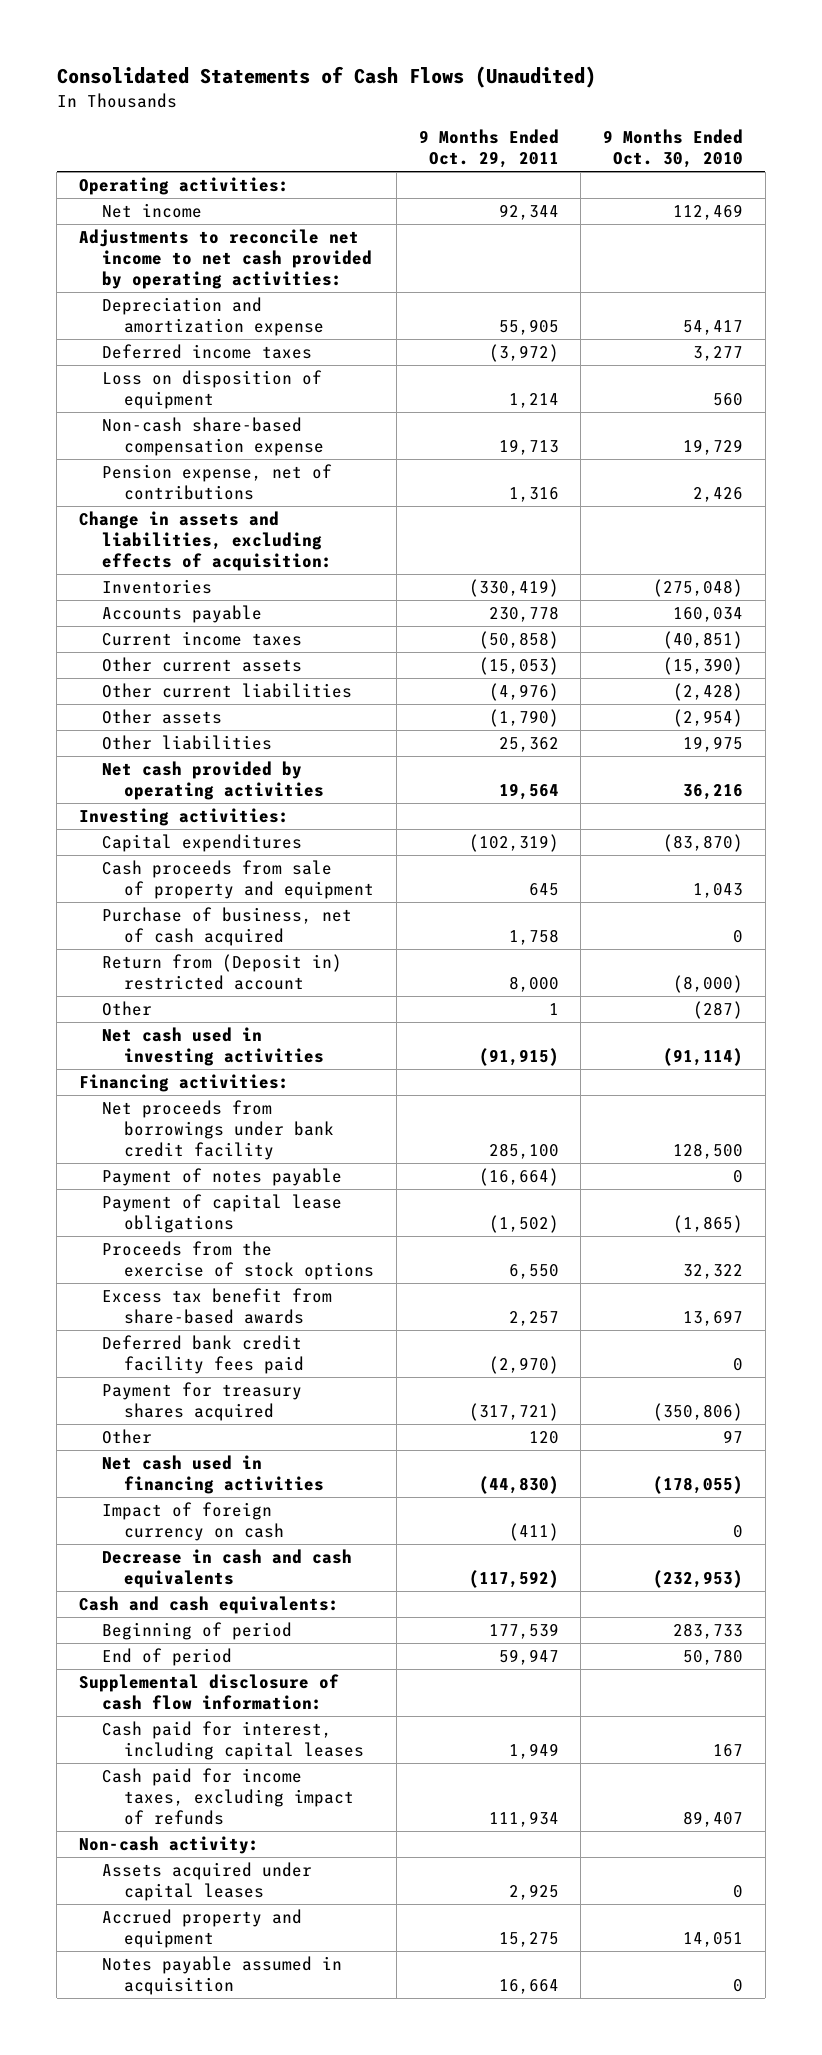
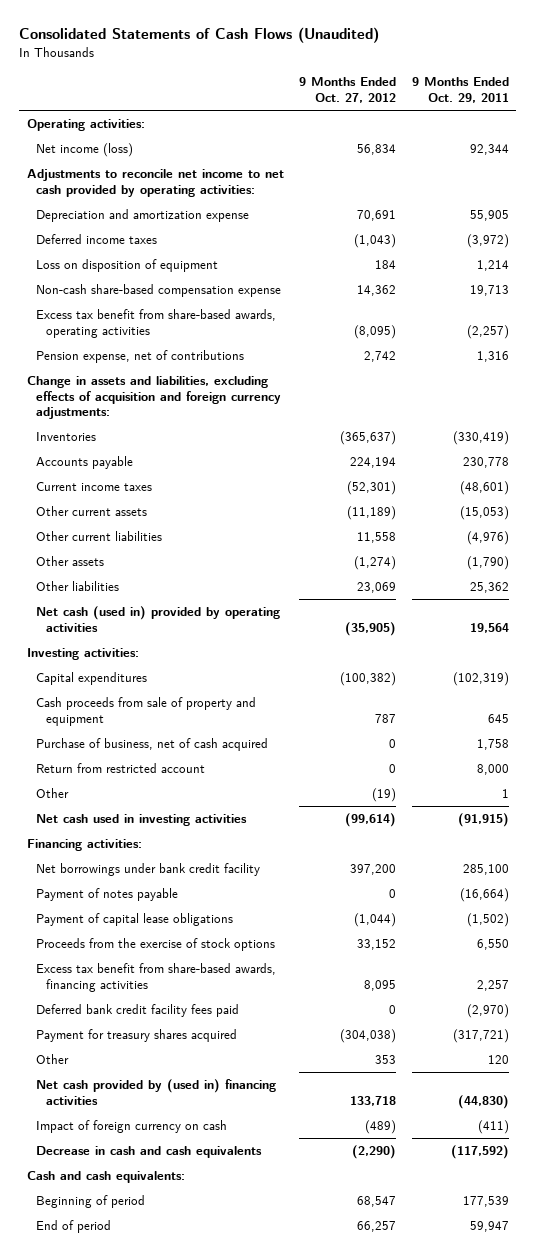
[602,128,743,169] 9 Months Ended Oct. 30, 2010 -> none
none -> [299,77,397,104] 9 Months Ended Oct. 27, 2012
[101,203,202,219] Net income -> [36,143,134,158] Net income (loss)
none -> [36,309,277,338] Excess tax benefit from share-based awards, operating activities
[78,511,332,572] Change in assets and liabilities, excluding effects of acquisition: -> [27,376,282,420] Change in assets and liabilities, excluding effects of acquisition and foreign currency adjustments:
[478,631,559,650] (50,858) -> [459,481,509,496] (48,601)
[101,761,325,801] Net cash provided by operating activities -> [36,606,281,632] Net cash (used in) provided by operating activities
[101,954,342,991] Return from (Deposit in) restricted account -> [36,763,206,774] Return from restricted account
[101,1100,335,1161] Net proceeds from borrowings under bank credit facility -> [36,863,261,877] Net borrowings under bank credit facility
[101,1288,332,1325] Excess tax benefit from share-based awards -> [36,963,277,992] Excess tax benefit from share-based awards, financing activities
[101,1455,325,1495] Net cash used in financing activities -> [36,1079,277,1105] Net cash provided by (used in) financing activities
[78,1674,339,1711] Supplemental disclosure of cash flow information: -> none
[101,1721,365,1761] Cash paid for interest, including capital leases -> none
[101,1768,355,1826] Cash paid for income taxes, excluding impact of refunds -> none
[78,1836,259,1855] Non-cash activity: -> none
[101,1862,312,1902] Assets acquired under capital leases -> none
[101,1909,302,1949] Accrued property and equipment -> none
[101,1956,342,1996] Notes payable assumed in acquisition -> none

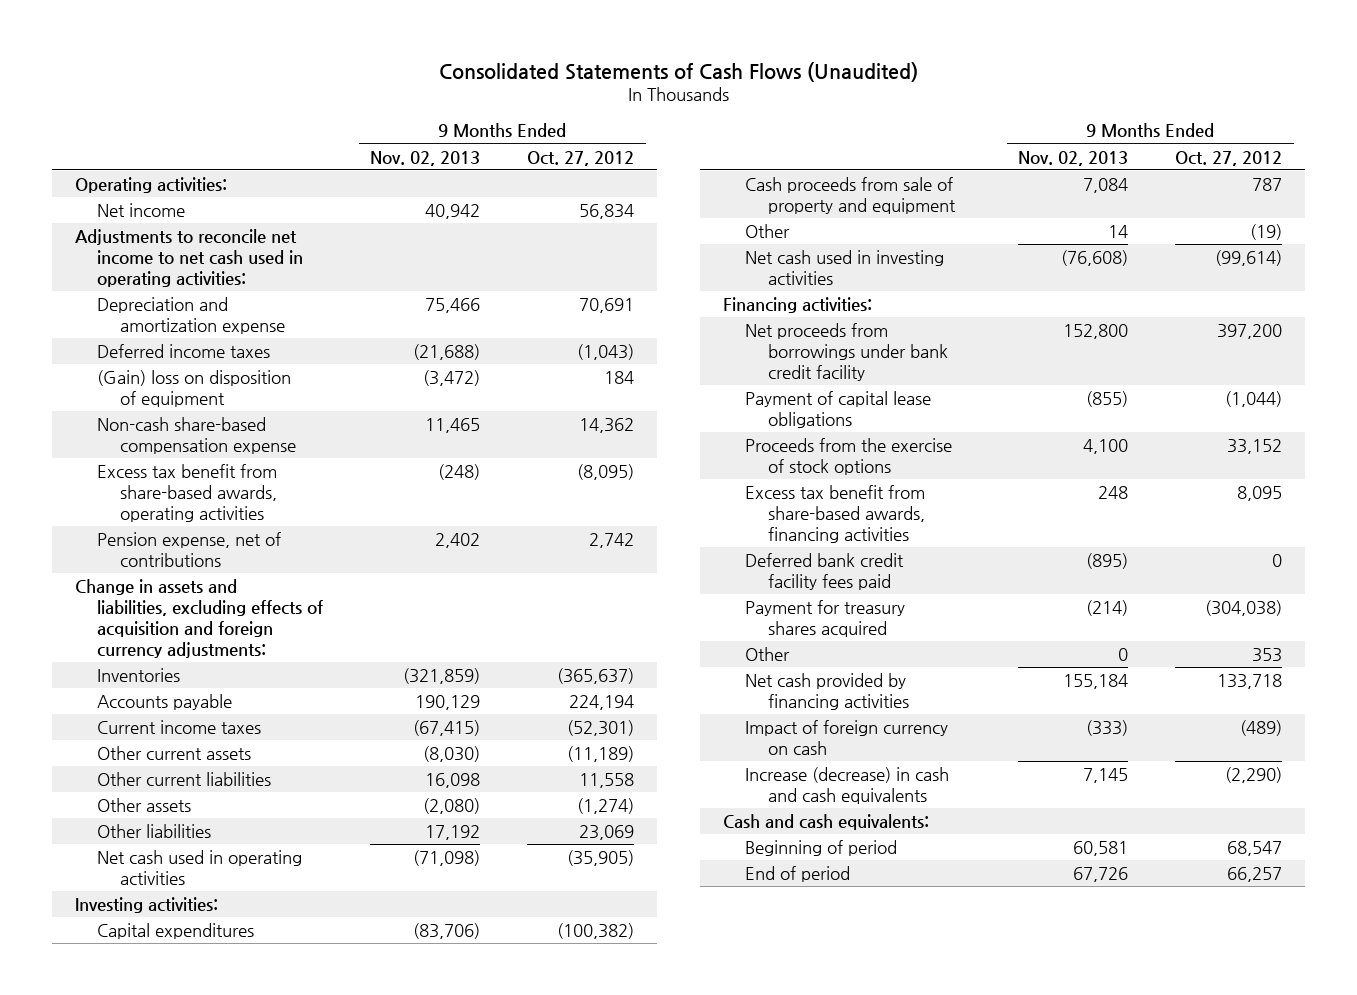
[411,77,509,104] 9 Months Ended Oct. 29, 2011 -> none
none -> [370,150,481,166] Nov. 02, 2013
[36,143,134,158] Net income (loss) -> [97,203,186,218] Net income
[27,169,285,197] Adjustments to reconcile net income to net cash provided by operating activities: -> [74,229,304,288] Adjustments to reconcile net income to net cash used in operating activities:
[36,259,219,273] Loss on disposition of equipment -> [97,370,292,408] (Gain) loss on disposition of equipment
[36,606,281,632] Net cash (used in) provided by operating activities -> [97,850,303,886] Net cash used in operating activities
[36,738,269,752] Purchase of business, net of cash acquired -> none
[36,763,206,774] Return from restricted account -> none
[36,888,179,902] Payment of notes payable -> none
[36,863,261,877] Net borrowings under bank credit facility -> [745,323,948,382] Net proceeds from borrowings under bank credit facility
[36,1079,277,1105] Net cash provided by (used in) financing activities -> [745,673,909,711] Net cash provided by financing activities
[36,1146,263,1159] Decrease in cash and cash equivalents -> [745,767,950,805] Increase (decrease) in cash and cash equivalents

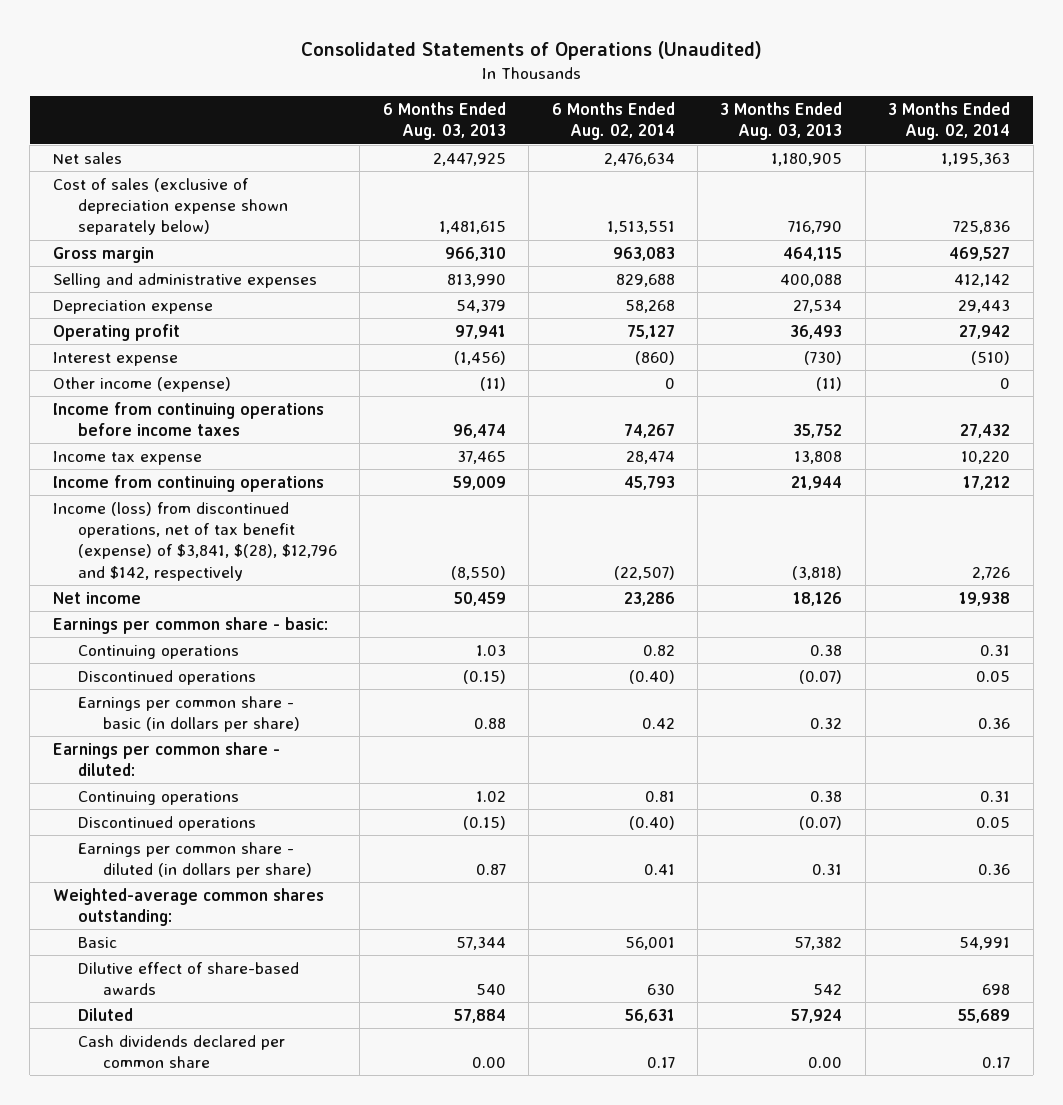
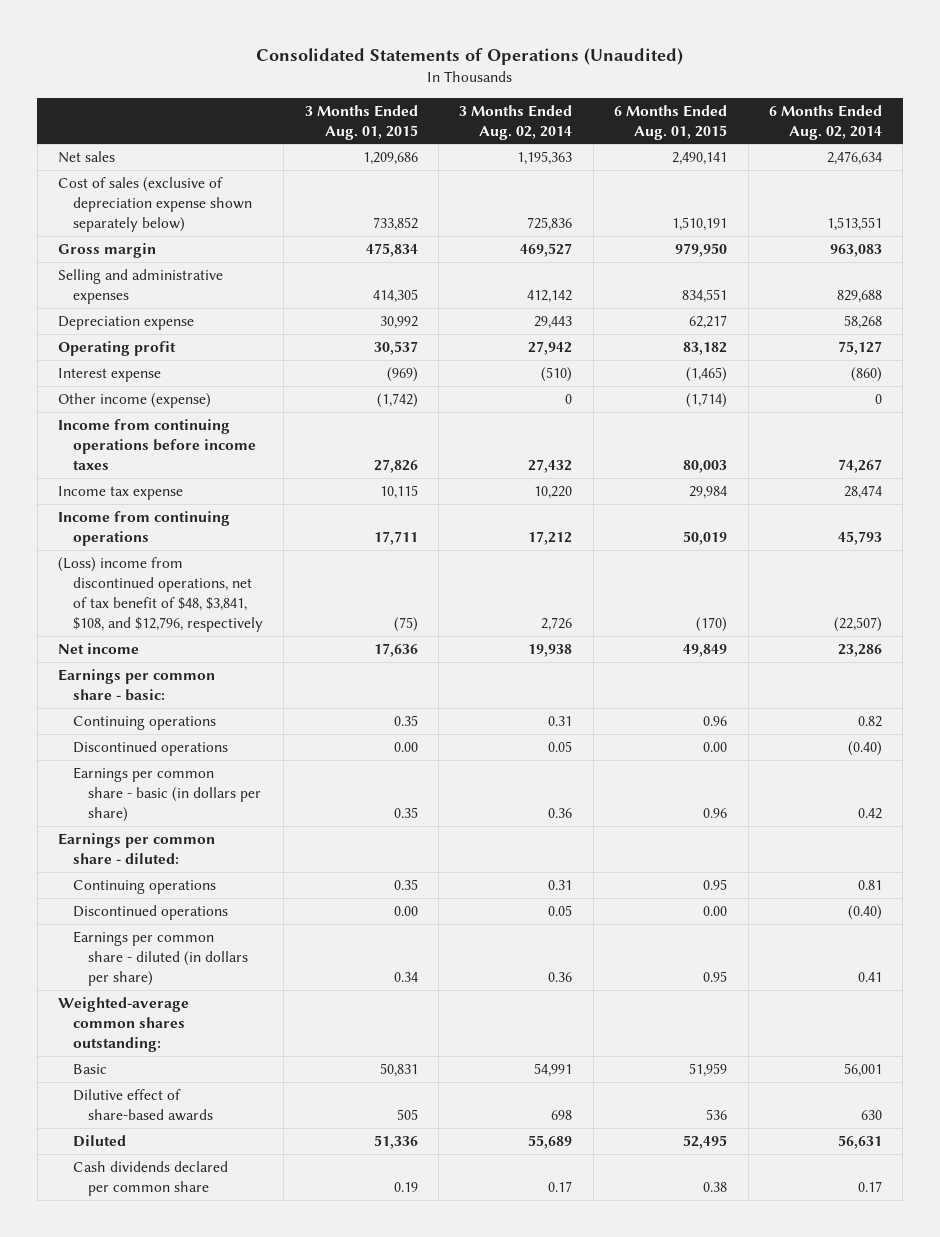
[382,102,506,141] 6 Months Ended Aug. 03, 2013 -> none
[720,102,843,141] 3 Months Ended Aug. 03, 2013 -> none
none -> [304,104,418,140] 3 Months Ended Aug. 01, 2015
none -> [614,104,728,140] 6 Months Ended Aug. 01, 2015
[52,501,337,581] Income (loss) from discontinued operations, net of tax benefit (expense) of $3,841, $(28), $12,796 and $142, respectively -> [58,556,263,632] (Loss) income from discontinued operations, net of tax benefit of $48, $3,841, $108, and $12,796, respectively

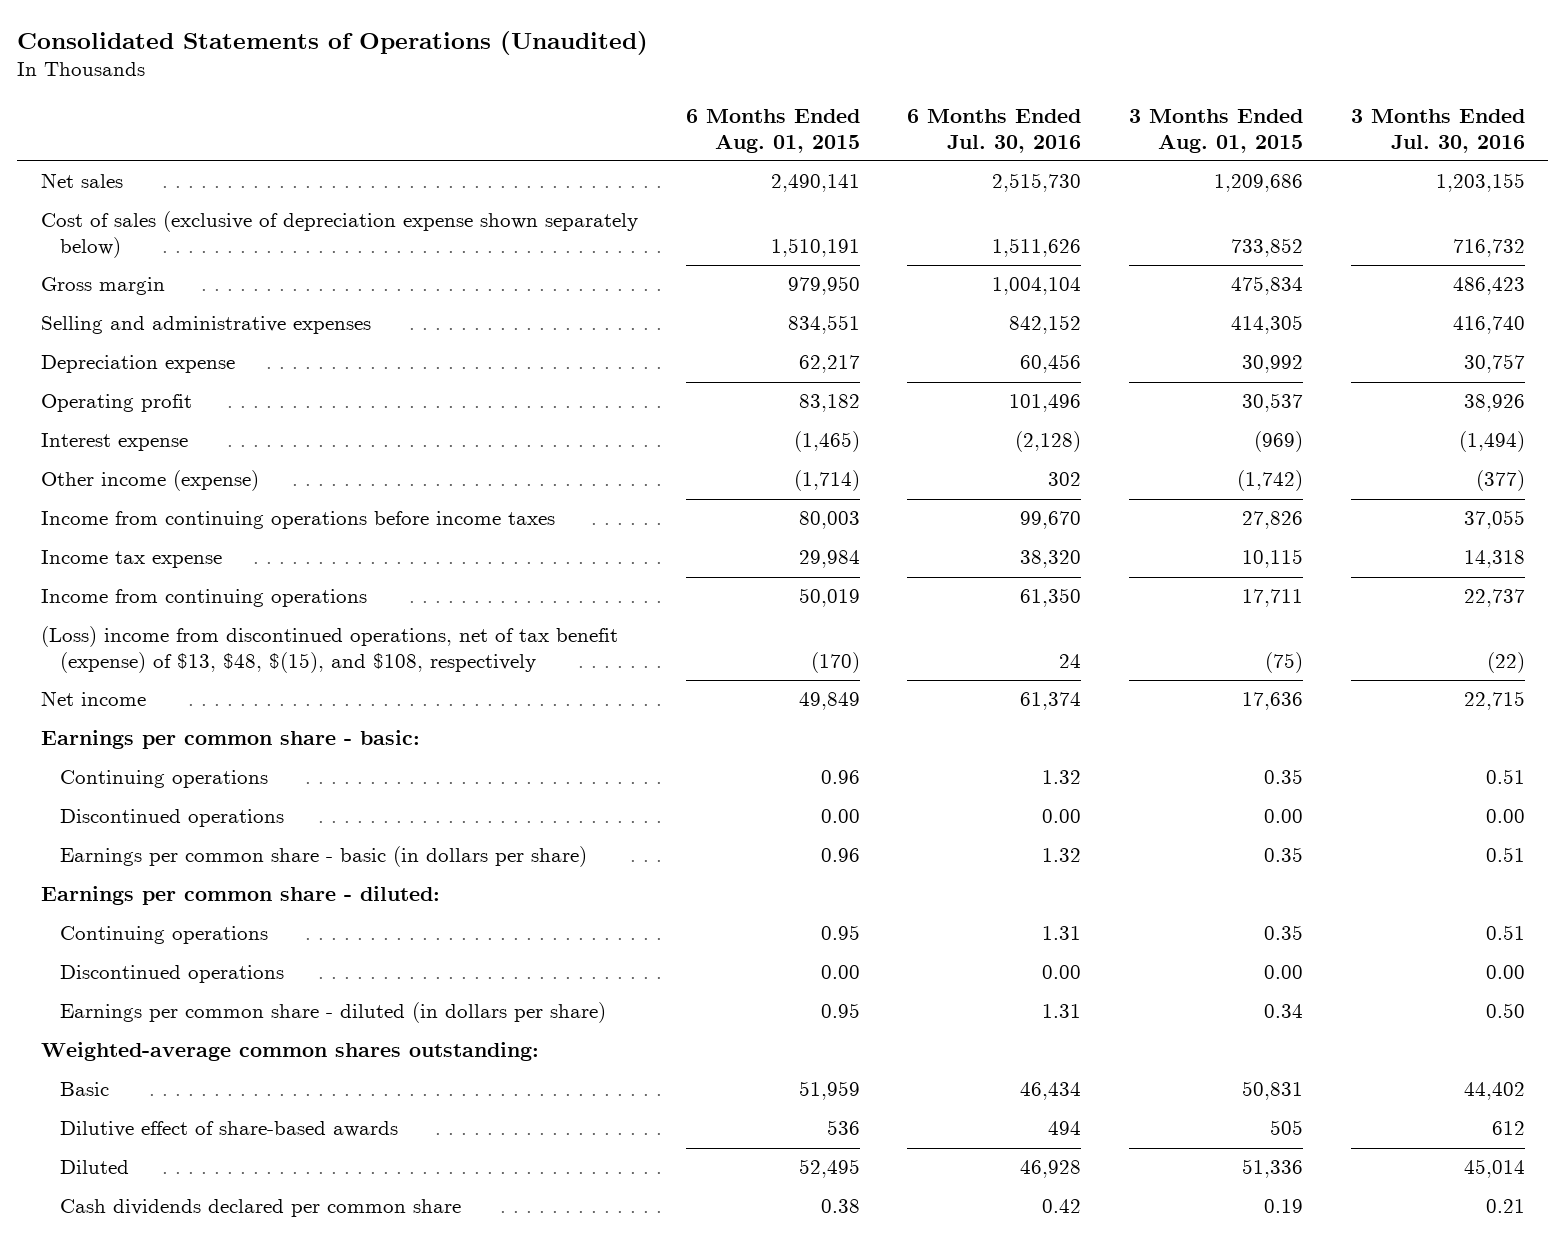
[459,104,573,140] 3 Months Ended Aug. 02, 2014 -> none
[768,104,882,140] 6 Months Ended Aug. 02, 2014 -> none
none -> [907,109,1082,153] 6 Months Ended Jul. 30, 2016
none -> [1350,109,1525,153] 3 Months Ended Jul. 30, 2016
[58,556,263,632] (Loss) income from discontinued operations, net of tax benefit of $48, $3,841, $108, and $12,796, respectively -> [40,626,618,673] (Loss) income from discontinued operations, net of tax benefit (expense) of $13, $48, $(15), and $108, respectively

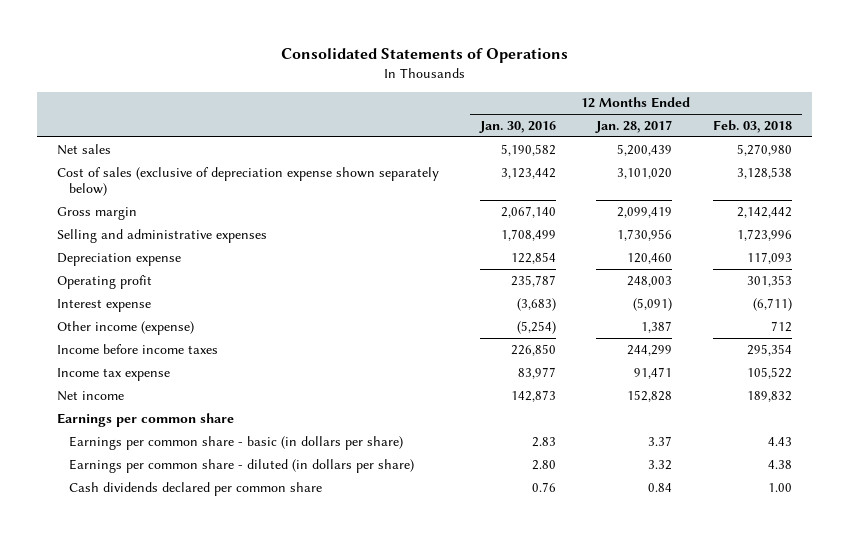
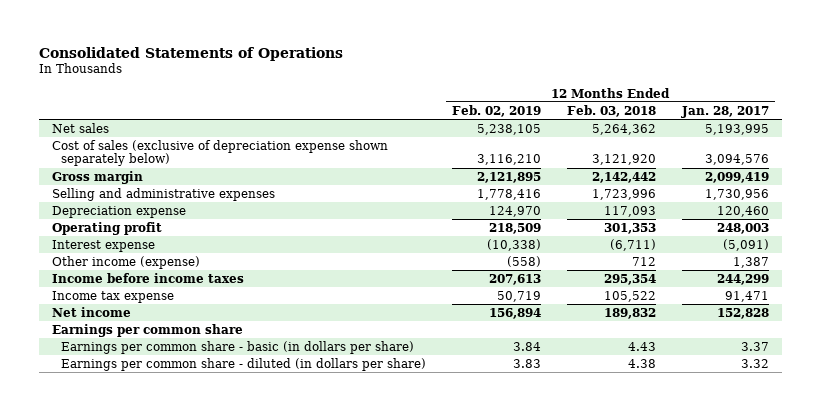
[478,121,556,134] Jan. 30, 2016 -> none
none -> [452,104,542,117] Feb. 02, 2019
[617,143,673,156] 5,200,439 -> [704,123,769,135] 5,193,995
[736,143,792,156] 5,270,980 -> [591,123,656,135] 5,264,362
[617,167,673,179] 3,101,020 -> [704,154,769,166] 3,094,576
[736,166,792,179] 3,128,538 -> [591,154,656,166] 3,121,920
[69,481,323,496] Cash dividends declared per common share -> none

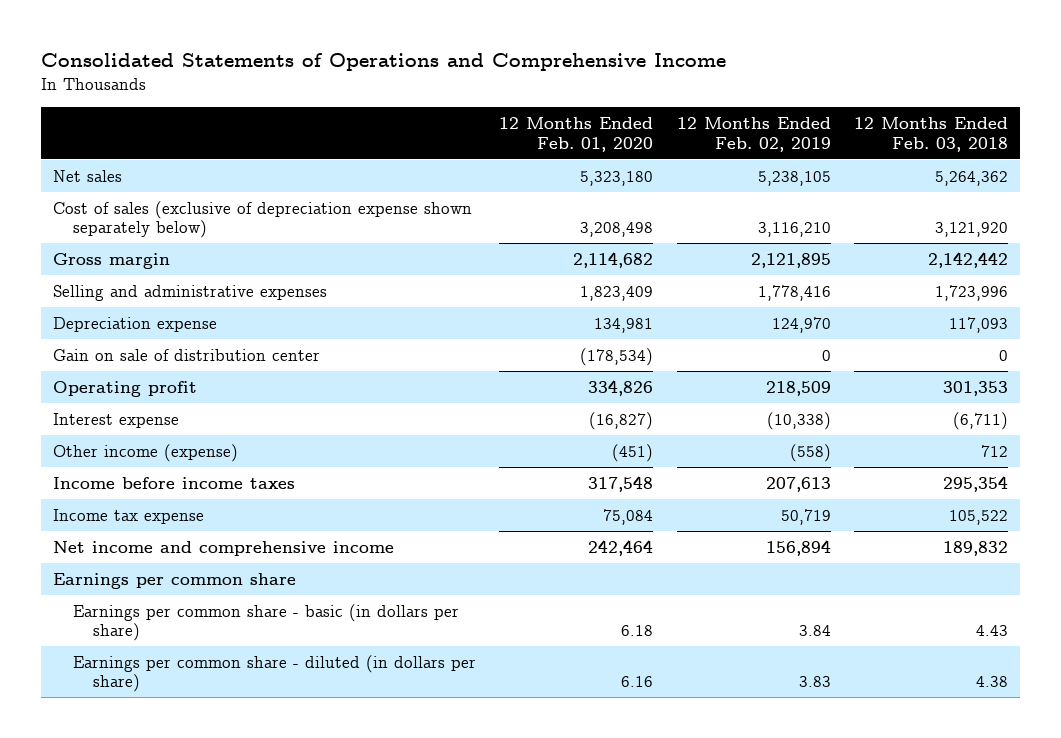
[39,46,344,61] Consolidated Statements of Operations -> [40,53,726,72] Consolidated Statements of Operations and Comprehensive Income
[680,105,769,118] Jan. 28, 2017 -> none
none -> [499,117,654,152] 12 Months Ended Feb. 01, 2020
none -> [52,348,320,361] Gain on sale of distribution center
[52,306,132,317] Net income -> [52,540,394,556] Net income and comprehensive income

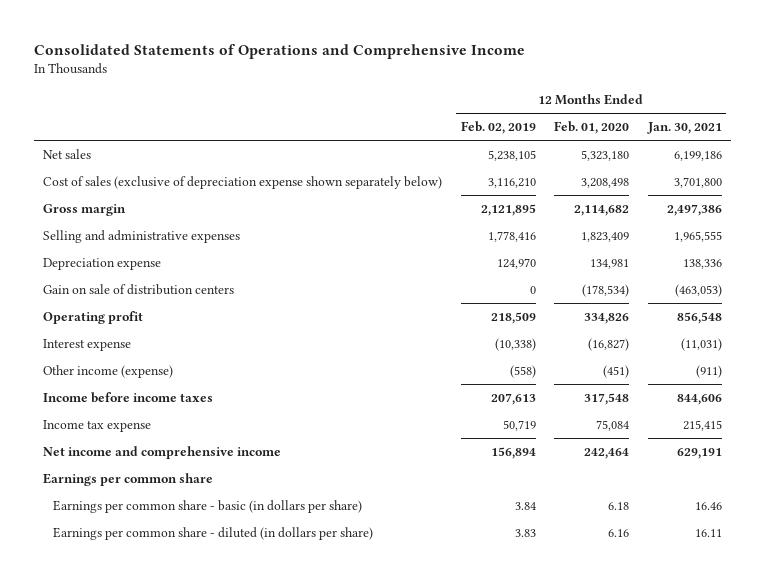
[854,117,1009,152] 12 Months Ended Feb. 03, 2018 -> none
none -> [646,121,722,134] Jan. 30, 2021
[52,348,320,361] Gain on sale of distribution center -> [43,283,235,295] Gain on sale of distribution centers

